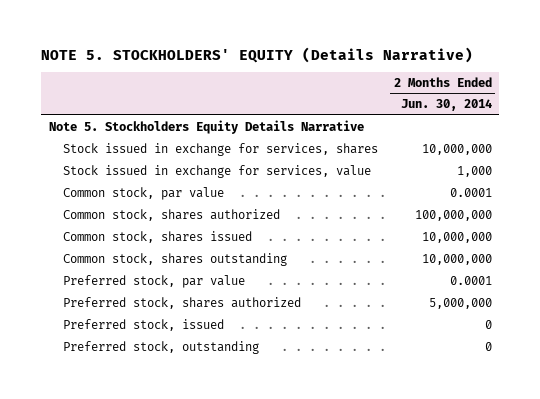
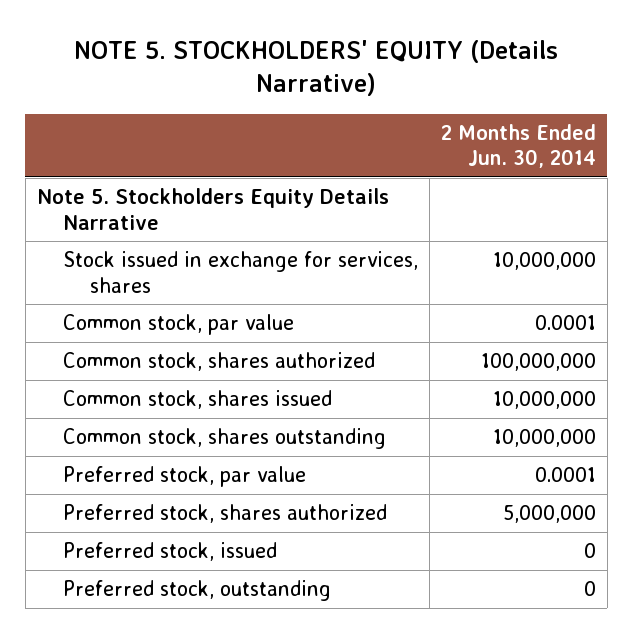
[63,164,372,178] Stock issued in exchange for services, value -> none

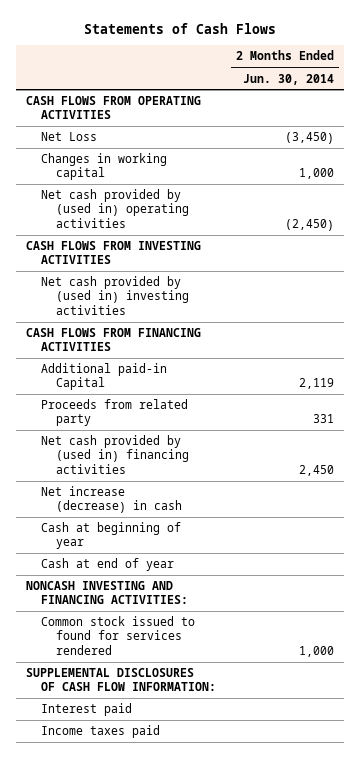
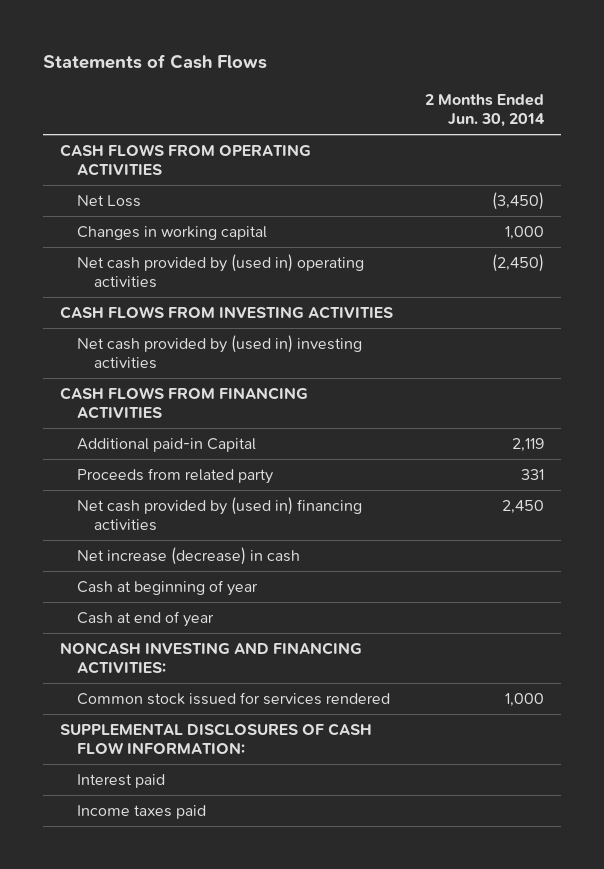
[41,616,196,655] Common stock issued to found for services rendered -> [76,691,390,705] Common stock issued for services rendered

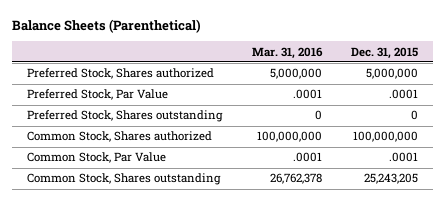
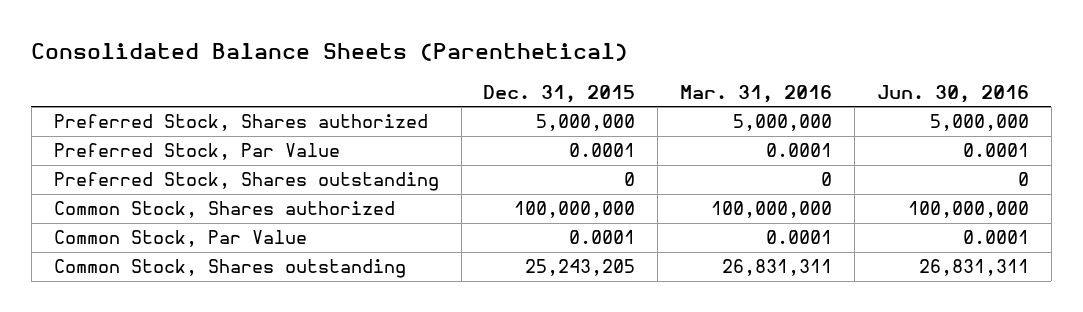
[12,18,202,33] Balance Sheets (Parenthetical) -> [31,43,629,62] Consolidated Balance Sheets (Parenthetical)
none -> [876,84,1029,103] Jun. 30, 2016
[292,89,322,100] .0001 -> [766,143,833,158] 0.0001
[389,89,419,100] .0001 -> [569,143,636,158] 0.0001
[292,152,322,163] .0001 -> [766,230,833,245] 0.0001
[389,152,419,163] .0001 -> [569,230,636,245] 0.0001
[269,173,322,185] 26,762,378 -> [722,259,833,277] 26,831,311

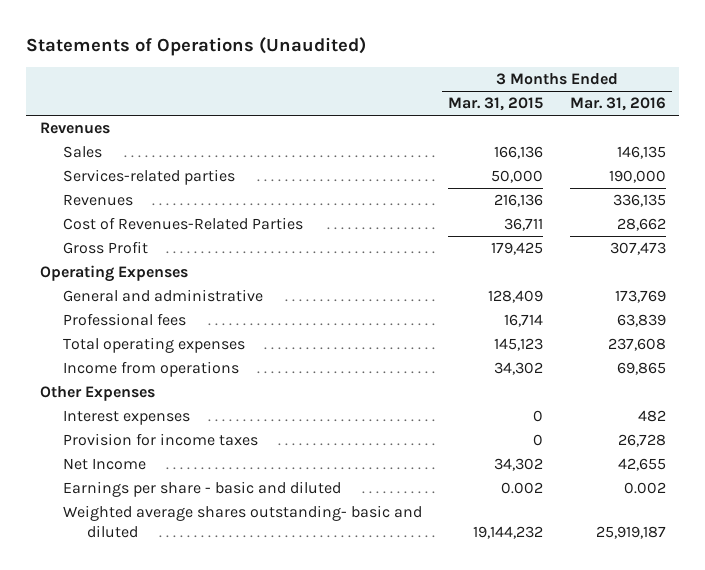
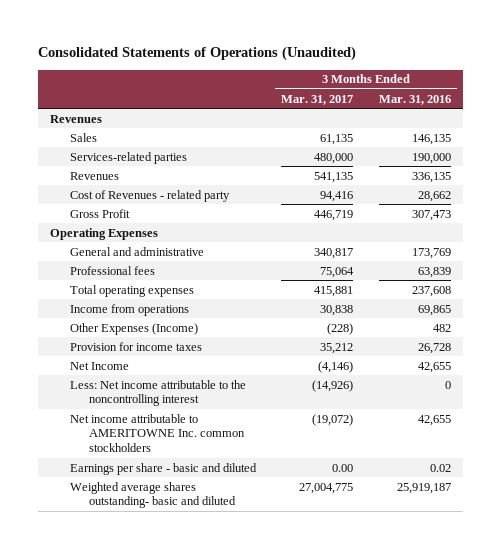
[26,37,367,57] Statements of Operations (Unaudited) -> [37,46,356,62] Consolidated Statements of Operations (Unaudited)
[448,97,544,112] Mar. 31, 2015 -> none
none -> [281,94,354,105] Mar. 31, 2017
[63,217,304,231] Cost of Revenues-Related Parties -> [69,189,230,202] Cost of Revenues - related party
[39,386,155,402] Other Expenses -> none
[63,410,191,426] Interest expenses -> [69,322,198,335] Other Expenses (Income)
none -> [69,379,246,407] Less: Net income attributable to the noncontrolling interest
none -> [69,413,245,453] Net income attributable to AMERITOWNE Inc. common stockholders
[623,482,666,495] 0.002 -> [429,463,451,472] 0.02

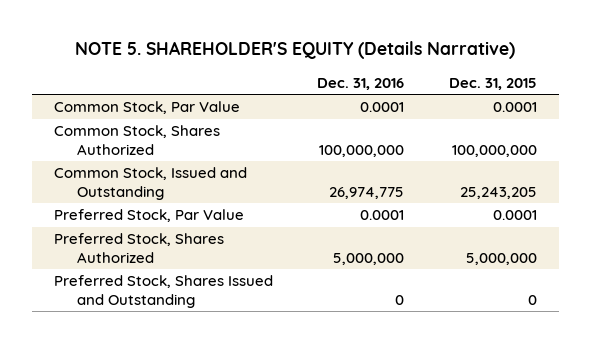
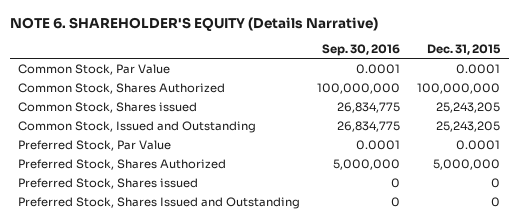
[75,41,516,60] NOTE 5. SHAREHOLDER'S EQUITY (Details Narrative) -> [9,16,378,31] NOTE 6. SHAREHOLDER'S EQUITY (Details Narrative)
[317,77,405,90] Dec. 31, 2016 -> none
none -> [322,43,401,56] Sep. 30, 2016
none -> [18,101,198,113] Common Stock, Shares issued
none -> [18,177,199,189] Preferred Stock, Shares issued

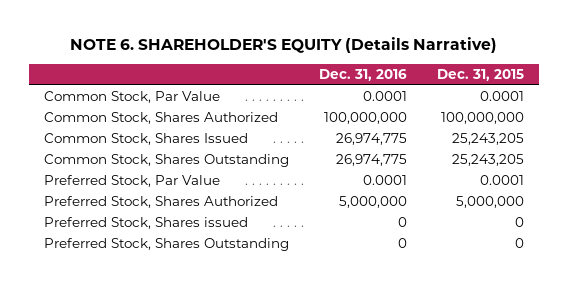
[322,43,401,56] Sep. 30, 2016 -> none
none -> [319,68,408,81] Dec. 31, 2016
[18,101,198,113] Common Stock, Shares issued -> [44,133,249,146] Common Stock, Shares Issued
[18,120,257,133] Common Stock, Issued and Outstanding -> [44,154,290,168] Common Stock, Shares Outstanding
[18,196,301,209] Preferred Stock, Shares Issued and Outstanding -> [44,238,290,252] Preferred Stock, Shares Outstanding

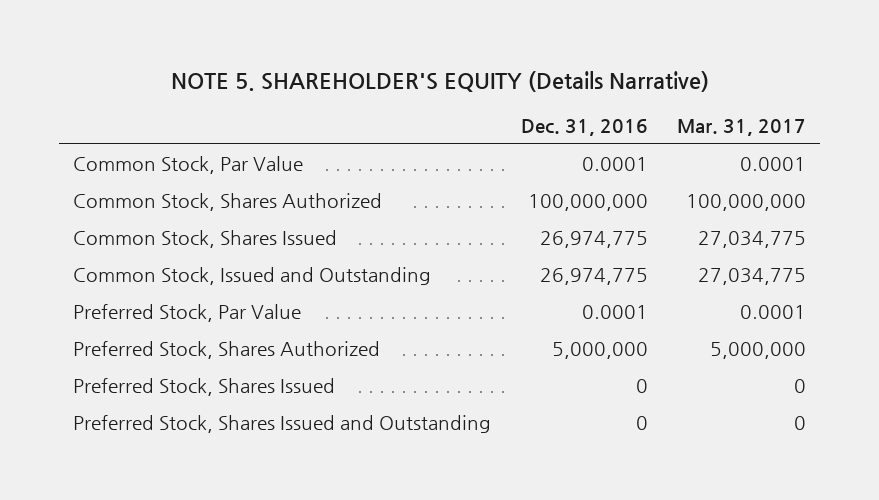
[70,37,498,54] NOTE 6. SHAREHOLDER'S EQUITY (Details Narrative) -> [170,70,709,92] NOTE 5. SHAREHOLDER'S EQUITY (Details Narrative)
[436,68,524,81] Dec. 31, 2015 -> none
none -> [676,118,806,136] Mar. 31, 2017
[44,154,290,168] Common Stock, Shares Outstanding -> [73,267,432,286] Common Stock, Issued and Outstanding
[44,217,249,230] Preferred Stock, Shares issued -> [73,378,336,397] Preferred Stock, Shares Issued
[44,238,290,252] Preferred Stock, Shares Outstanding -> [73,415,492,434] Preferred Stock, Shares Issued and Outstanding

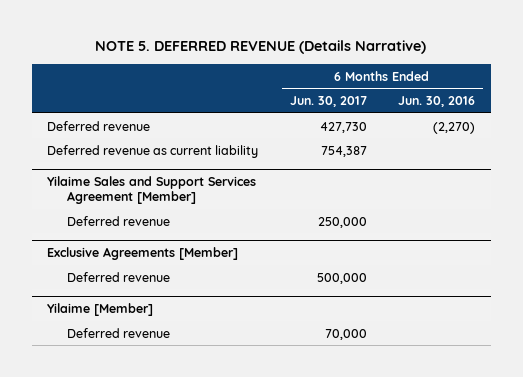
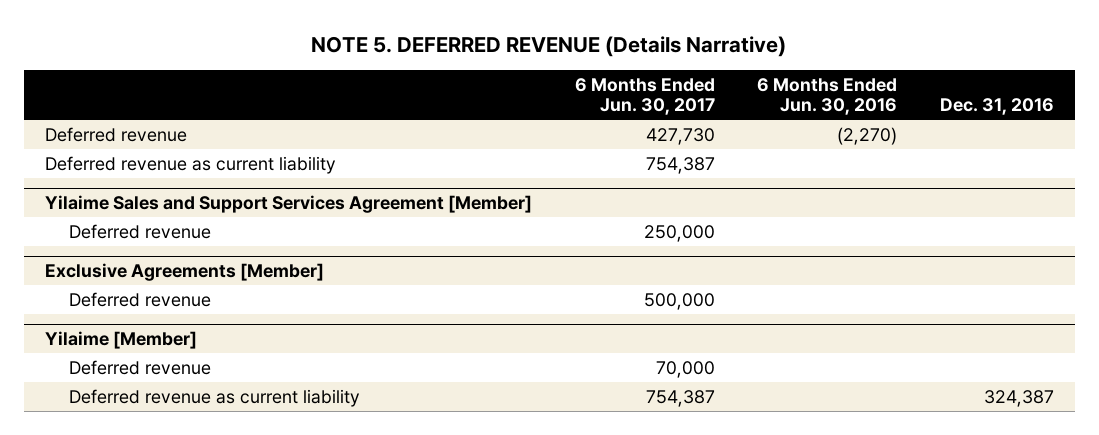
none -> [939,98,1054,116] Dec. 31, 2016
none -> [69,388,361,407] Deferred revenue as current liability

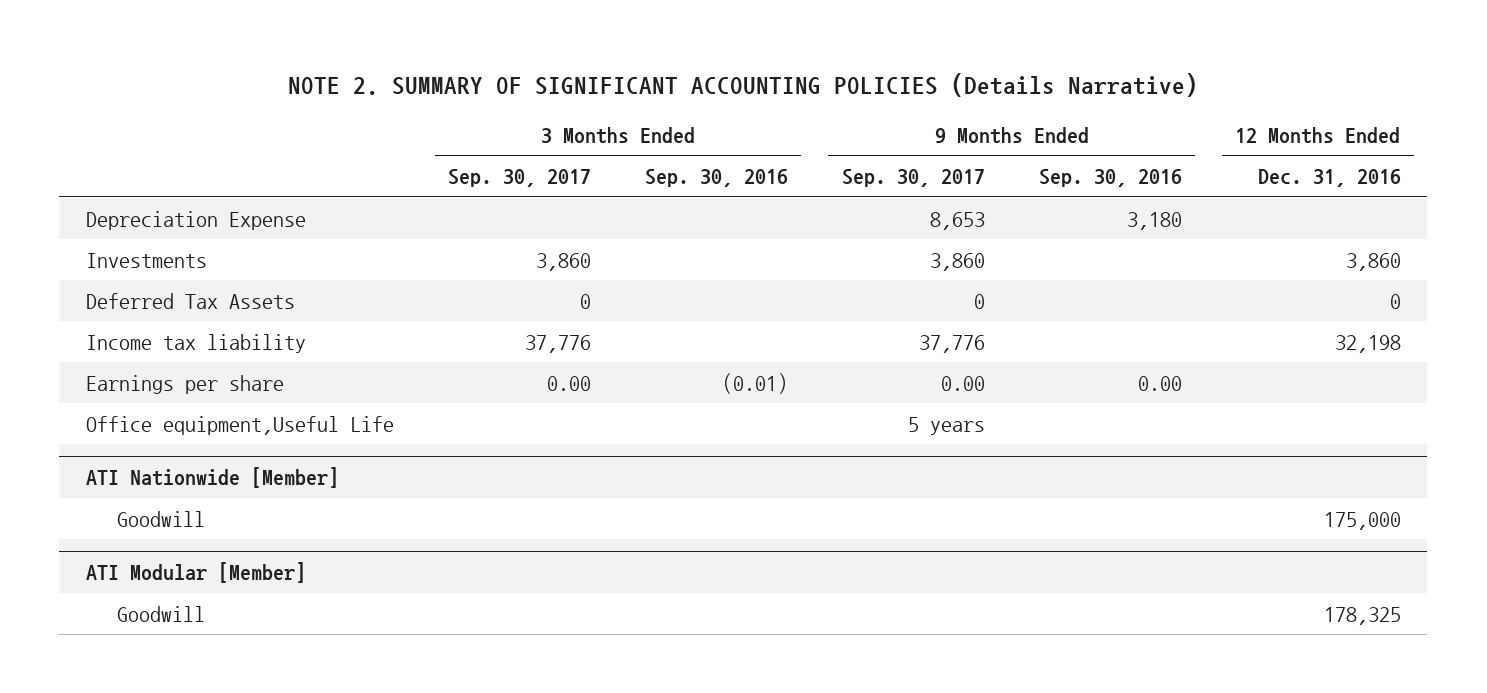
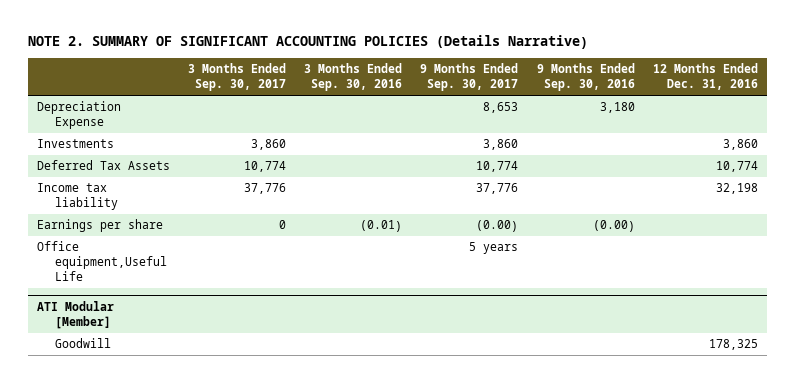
[580,293,592,309] 0 -> [244,161,287,173] 10,774
[973,293,985,309] 0 -> [476,161,519,173] 10,774
[1389,293,1401,309] 0 -> [715,161,758,173] 10,774
[547,375,592,391] 0.00 -> [279,220,287,230] 0
[940,375,985,391] 0.00 -> [476,220,519,233] (0.00)
[1137,375,1182,391] 0.00 -> [592,220,635,233] (0.00)
[86,467,340,489] ATI Nationwide [Member] -> none
[116,510,205,527] Goodwill -> none

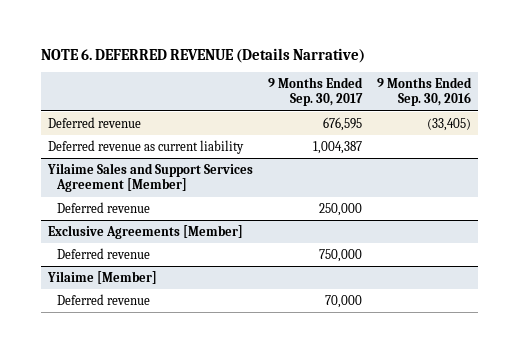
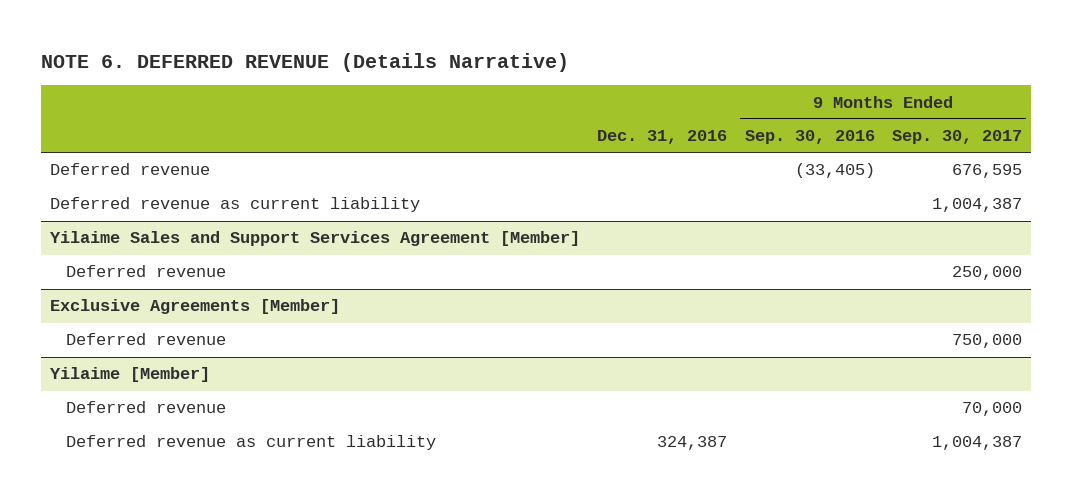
none -> [597,130,728,145] Dec. 31, 2016
none -> [65,435,436,451] Deferred revenue as current liability

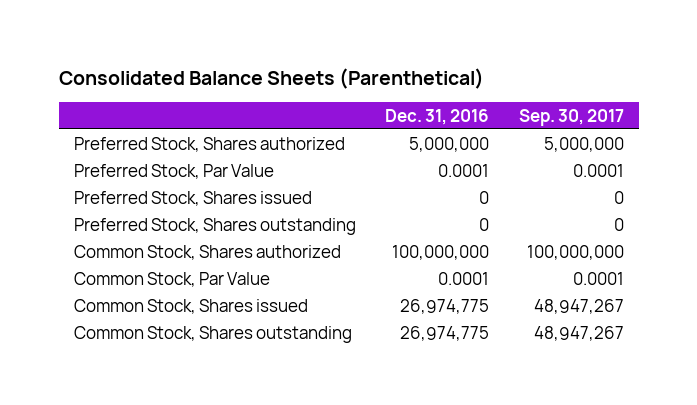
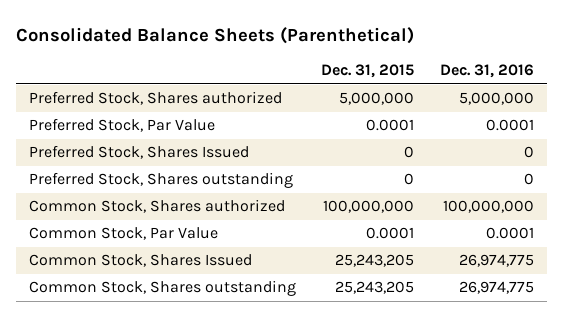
[518,108,624,126] Sep. 30, 2017 -> none
none -> [321,64,415,79] Dec. 31, 2015
[73,190,312,206] Preferred Stock, Shares issued -> [28,145,249,160] Preferred Stock, Shares Issued
[73,298,308,314] Common Stock, Shares issued -> [28,254,252,268] Common Stock, Shares Issued

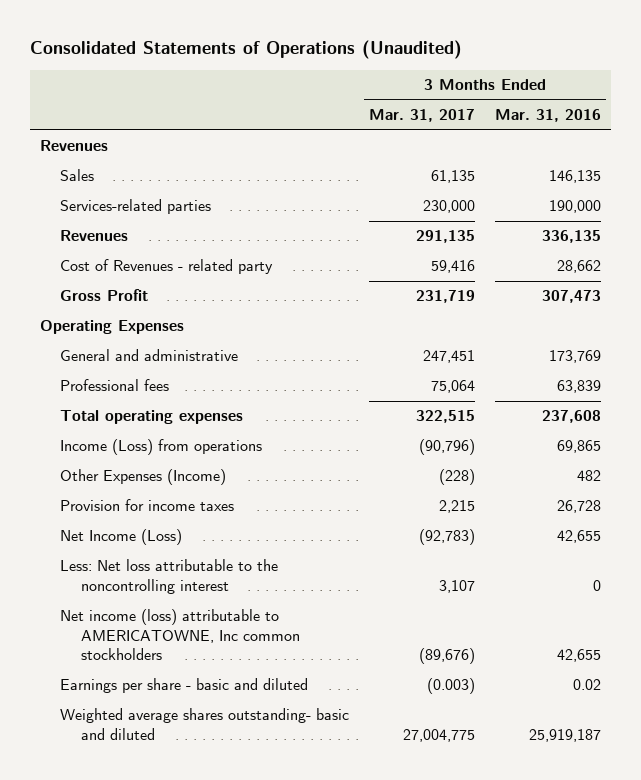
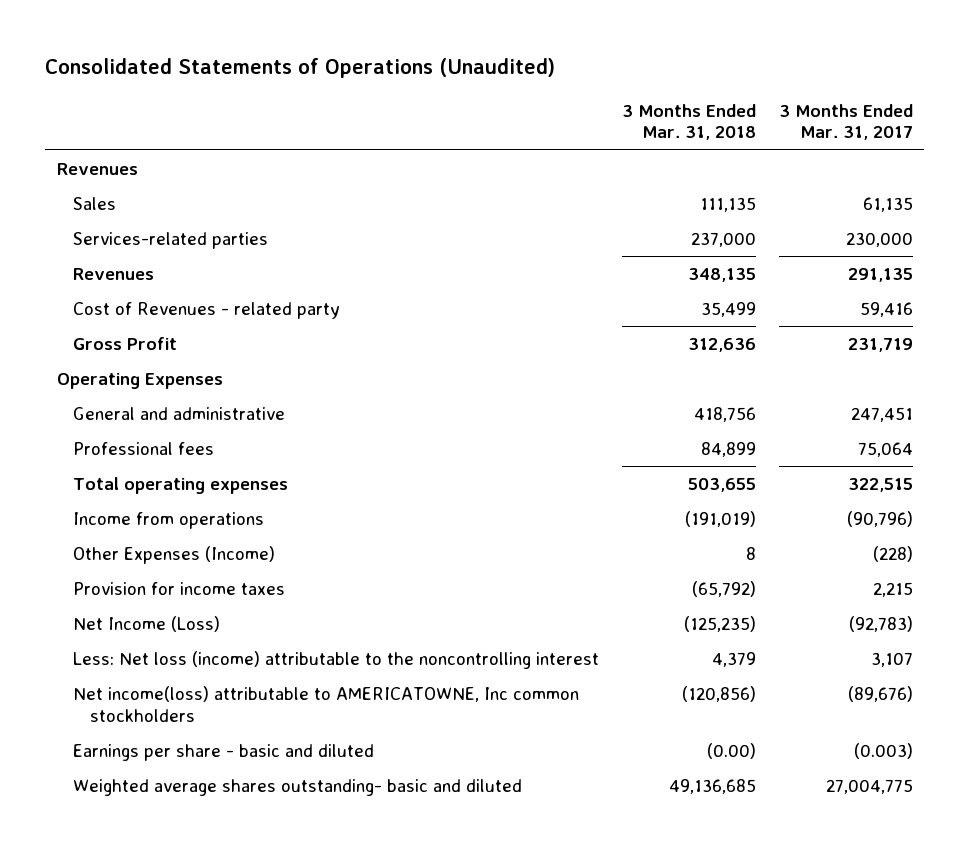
[495,109,602,123] Mar. 31, 2016 -> none
none -> [622,103,757,141] 3 Months Ended Mar. 31, 2018
[60,439,263,456] Income (Loss) from operations -> [73,511,265,529] Income from operations
[60,559,279,594] Less: Net loss attributable to the noncontrolling interest -> [73,650,600,669] Less: Net loss (income) attributable to the noncontrolling interest
[60,609,300,661] Net income (loss) attributable to AMERICATOWNE, Inc common stockholders -> [73,685,580,722] Net income(loss) attributable to AMERICATOWNE, Inc common stockholders

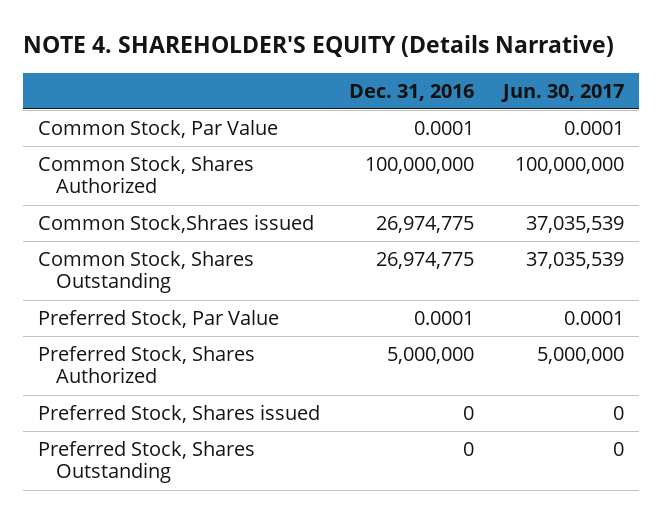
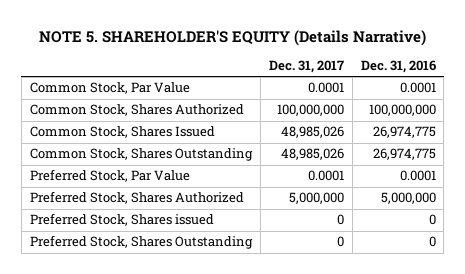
[23,35,615,58] NOTE 4. SHAREHOLDER'S EQUITY (Details Narrative) -> [38,29,426,46] NOTE 5. SHAREHOLDER'S EQUITY (Details Narrative)
[501,83,625,102] Jun. 30, 2017 -> none
none -> [268,60,344,74] Dec. 31, 2017
[37,213,314,233] Common Stock,Shraes issued -> [29,126,215,139] Common Stock, Shares Issued

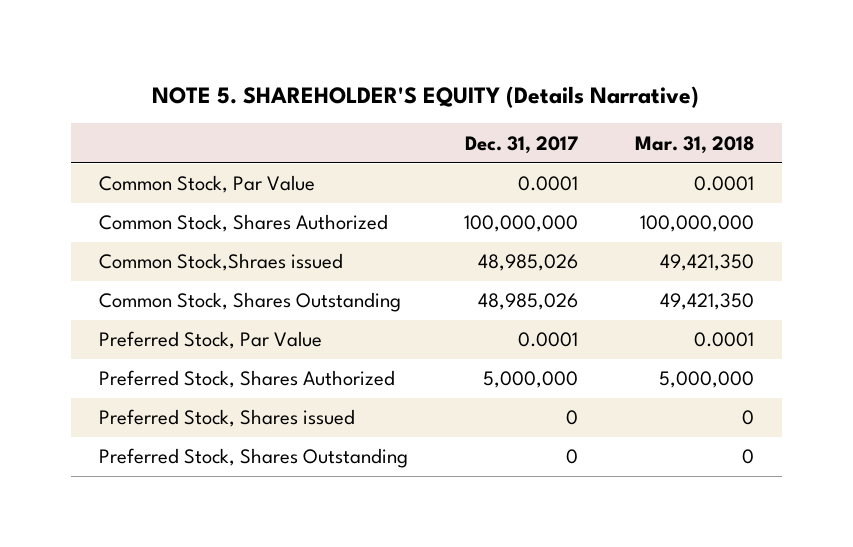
[360,60,436,74] Dec. 31, 2016 -> none
none -> [634,135,754,154] Mar. 31, 2018
[29,126,215,139] Common Stock, Shares Issued -> [98,253,343,272] Common Stock,Shraes issued

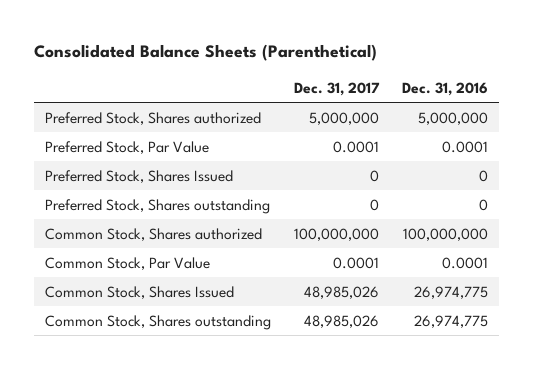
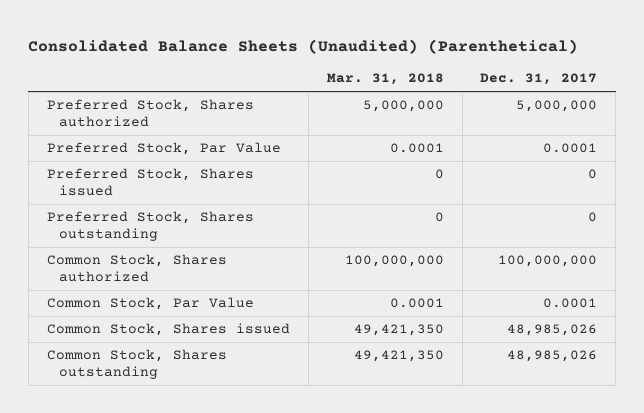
[33,44,377,62] Consolidated Balance Sheets (Parenthetical) -> [28,38,579,54] Consolidated Balance Sheets (Unaudited) (Parenthetical)
[401,81,488,96] Dec. 31, 2016 -> none
none -> [326,73,444,86] Mar. 31, 2018
[45,169,234,183] Preferred Stock, Shares Issued -> [46,168,254,196] Preferred Stock, Shares issued
[45,285,235,299] Common Stock, Shares Issued -> [46,323,290,337] Common Stock, Shares issued

